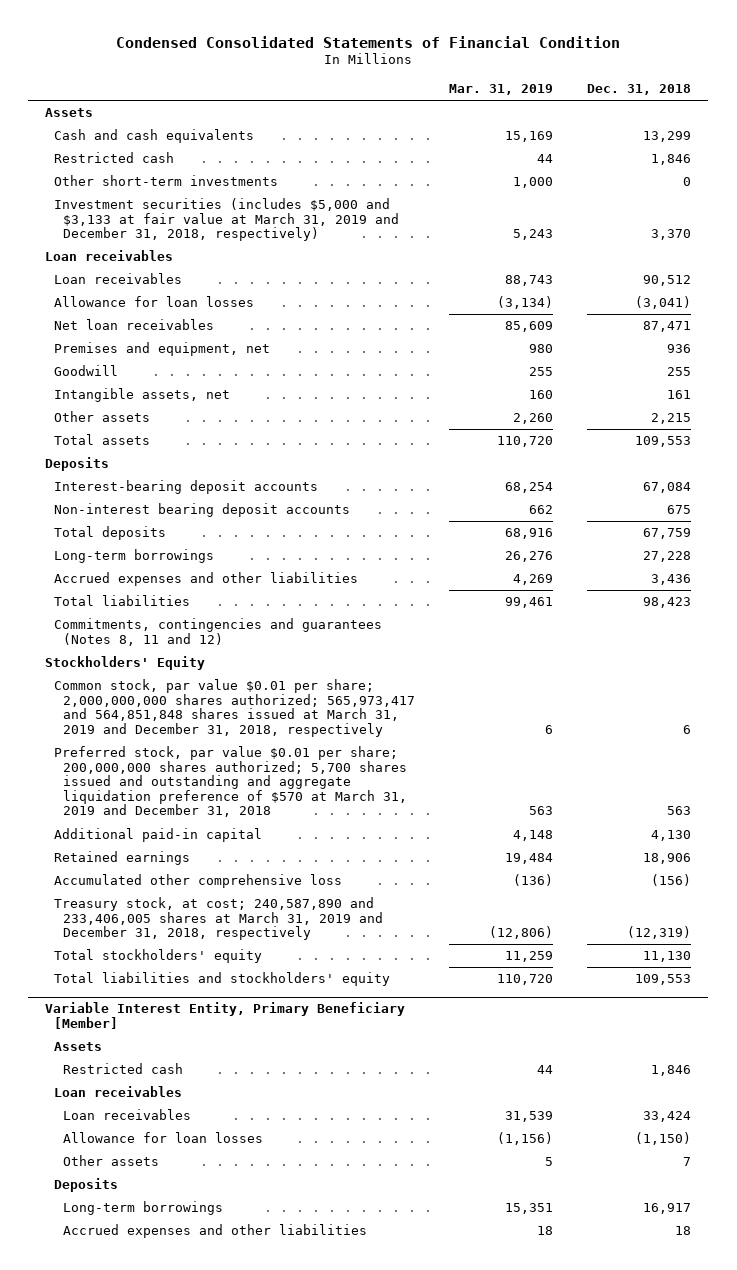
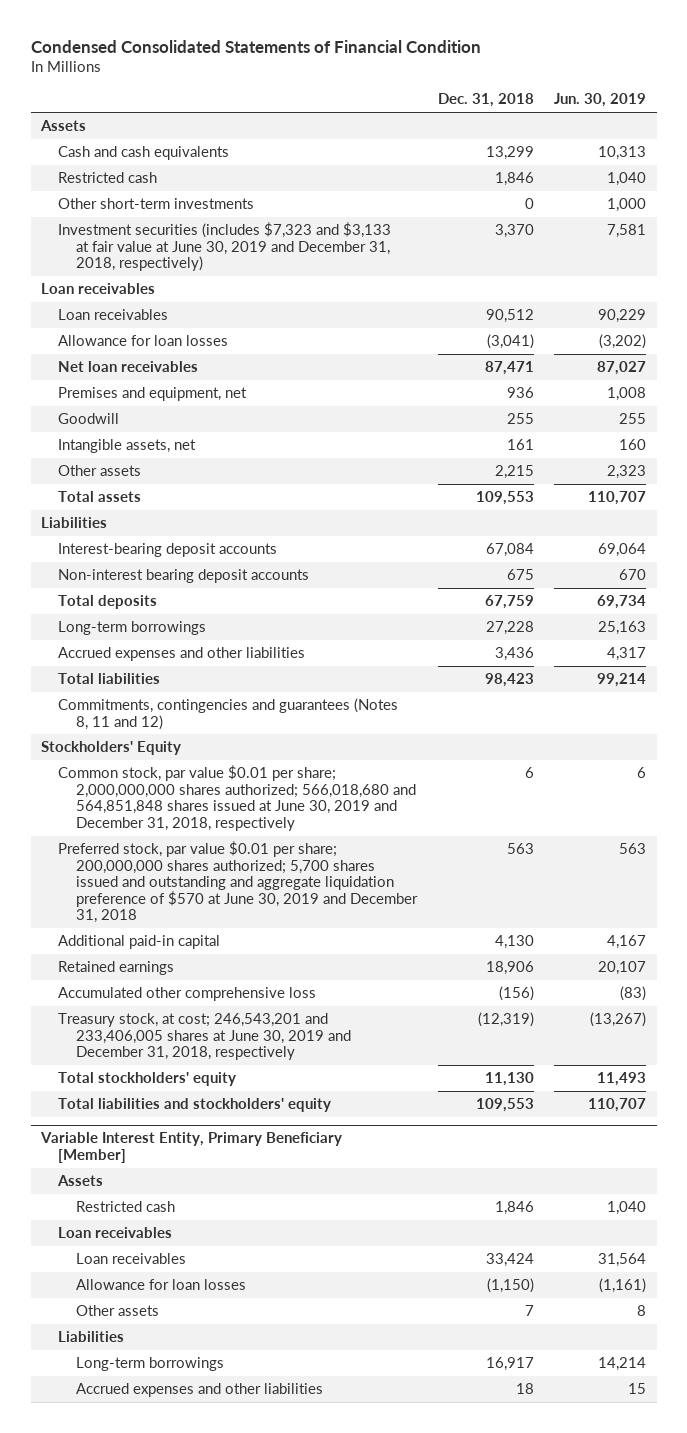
[449,84,554,96] Mar. 31, 2019 -> none
none -> [554,93,647,108] Jun. 30, 2019
[54,198,400,242] Investment securities (includes $5,000 and $3,133 at fair value at March 31, 2019 and December 31, 2018, respectively) -> [58,222,392,272] Investment securities (includes $7,323 and $3,133 at fair value at June 30, 2019 and December 31, 2018, respectively)
[45,457,110,472] Deposits -> none
none -> [40,517,107,529] Liabilities
[54,679,416,737] Common stock, par value $0.01 per share; 2,000,000,000 shares authorized; 565,973,417 and 564,851,848 shares issued at March 31, 2019 and December 31, 2018, respectively -> [58,765,416,831] Common stock, par value $0.01 per share; 2,000,000,000 shares authorized; 566,018,680 and 564,851,848 shares issued at June 30, 2019 and December 31, 2018, respectively
[54,746,408,818] Preferred stock, par value $0.01 per share; 200,000,000 shares authorized; 5,700 shares issued and outstanding and aggregate liquidation preference of $570 at March 31, 2019 and December 31, 2018 -> [58,841,418,924] Preferred stock, par value $0.01 per share; 200,000,000 shares authorized; 5,700 shares issued and outstanding and aggregate liquidation preference of $570 at June 30, 2019 and December 31, 2018
[54,897,384,941] Treasury stock, at cost; 240,587,890 and 233,406,005 shares at March 31, 2019 and December 31, 2018, respectively -> [58,1013,351,1061] Treasury stock, at cost; 246,543,201 and 233,406,005 shares at June 30, 2019 and December 31, 2018, respectively
[54,1178,119,1193] Deposits -> none
none -> [58,1331,125,1343] Liabilities

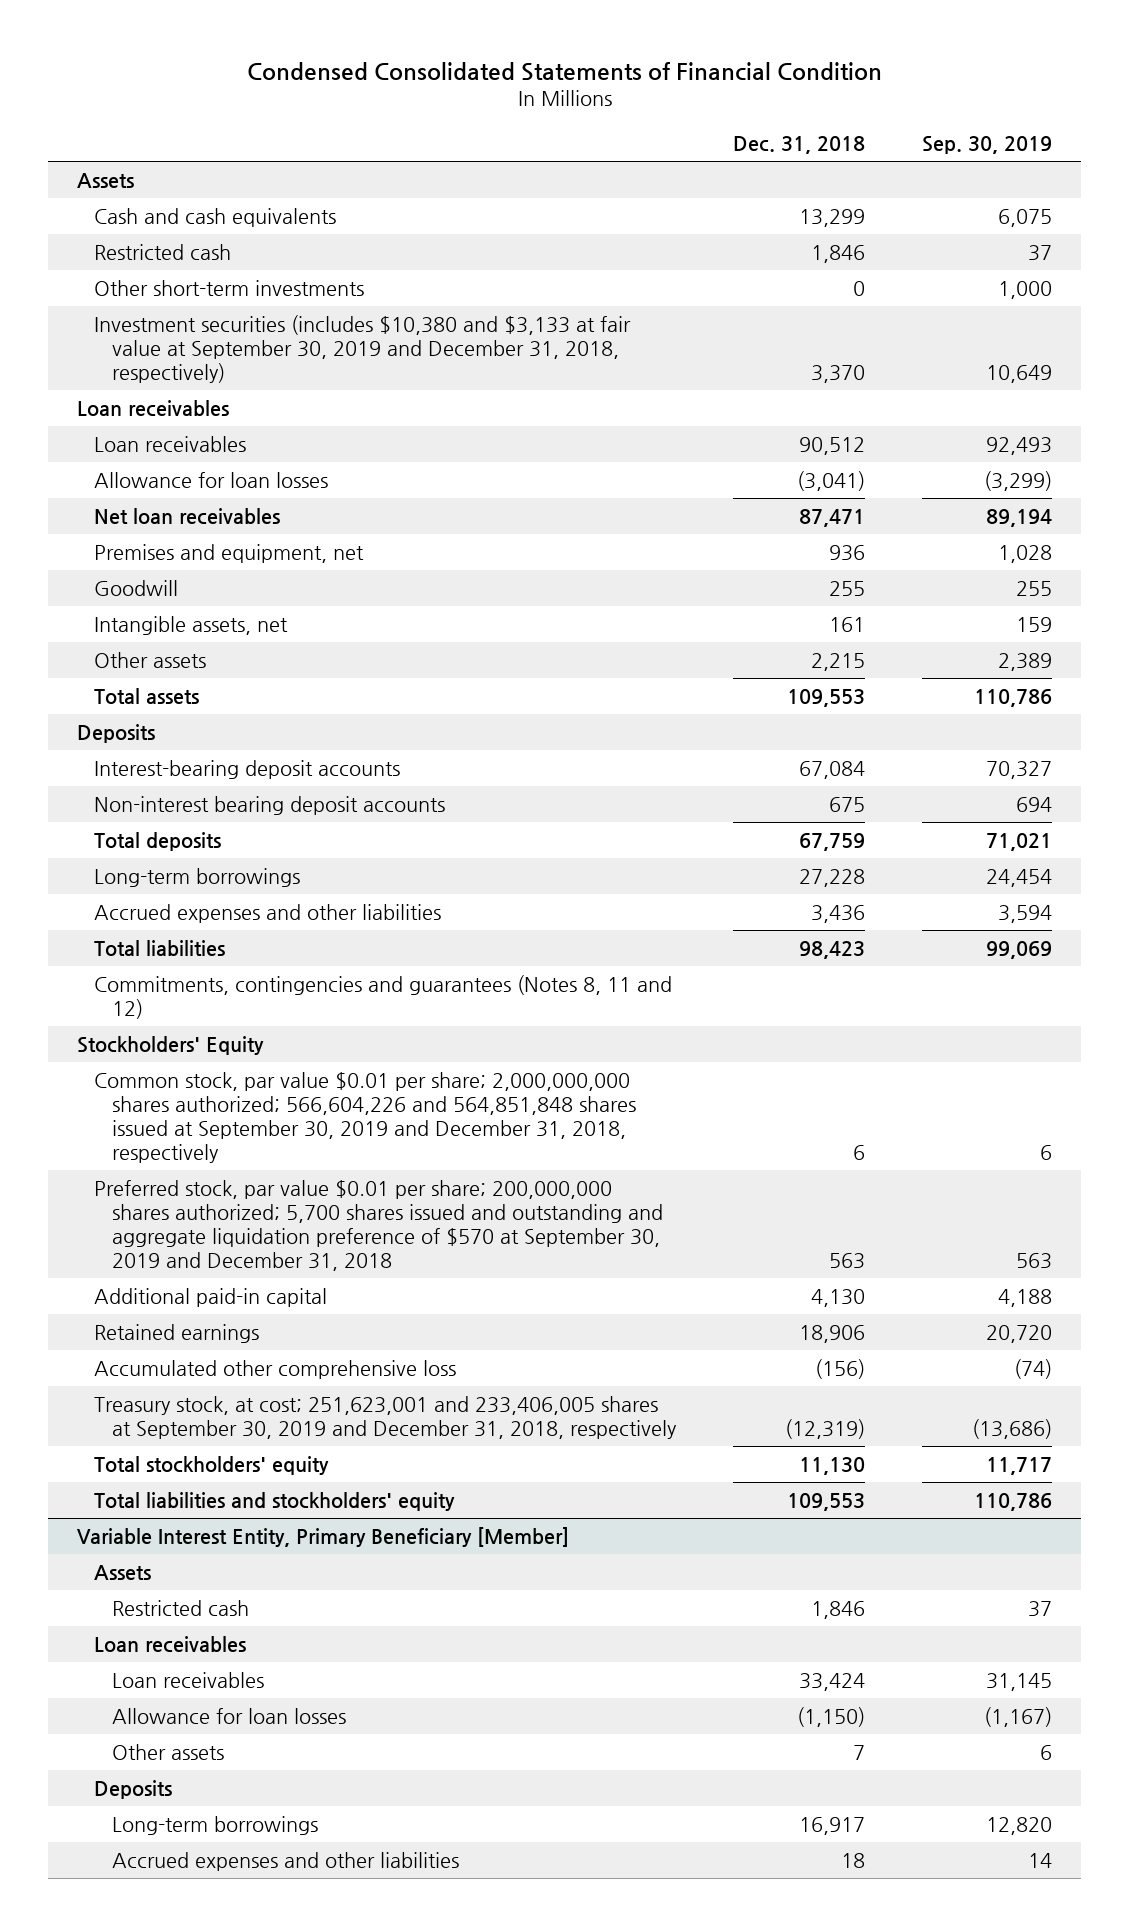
[554,93,647,108] Jun. 30, 2019 -> none
none -> [922,136,1053,155] Sep. 30, 2019
[58,222,392,272] Investment securities (includes $7,323 and $3,133 at fair value at June 30, 2019 and December 31, 2018, respectively) -> [94,314,632,383] Investment securities (includes $10,380 and $3,133 at fair value at September 30, 2019 and December 31, 2018, respectively)
[40,517,107,529] Liabilities -> none
none -> [76,723,155,743] Deposits
[58,765,416,831] Common stock, par value $0.01 per share; 2,000,000,000 shares authorized; 566,018,680 and 564,851,848 shares issued at June 30, 2019 and December 31, 2018, respectively -> [94,1071,636,1163] Common stock, par value $0.01 per share; 2,000,000,000 shares authorized; 566,604,226 and 564,851,848 shares issued at September 30, 2019 and December 31, 2018, respectively
[58,841,418,924] Preferred stock, par value $0.01 per share; 200,000,000 shares authorized; 5,700 shares issued and outstanding and aggregate liquidation preference of $570 at June 30, 2019 and December 31, 2018 -> [94,1179,663,1271] Preferred stock, par value $0.01 per share; 200,000,000 shares authorized; 5,700 shares issued and outstanding and aggregate liquidation preference of $570 at September 30, 2019 and December 31, 2018
[58,1013,351,1061] Treasury stock, at cost; 246,543,201 and 233,406,005 shares at June 30, 2019 and December 31, 2018, respectively -> [94,1395,677,1439] Treasury stock, at cost; 251,623,001 and 233,406,005 shares at September 30, 2019 and December 31, 2018, respectively
[58,1331,125,1343] Liabilities -> none
none -> [94,1779,173,1799] Deposits

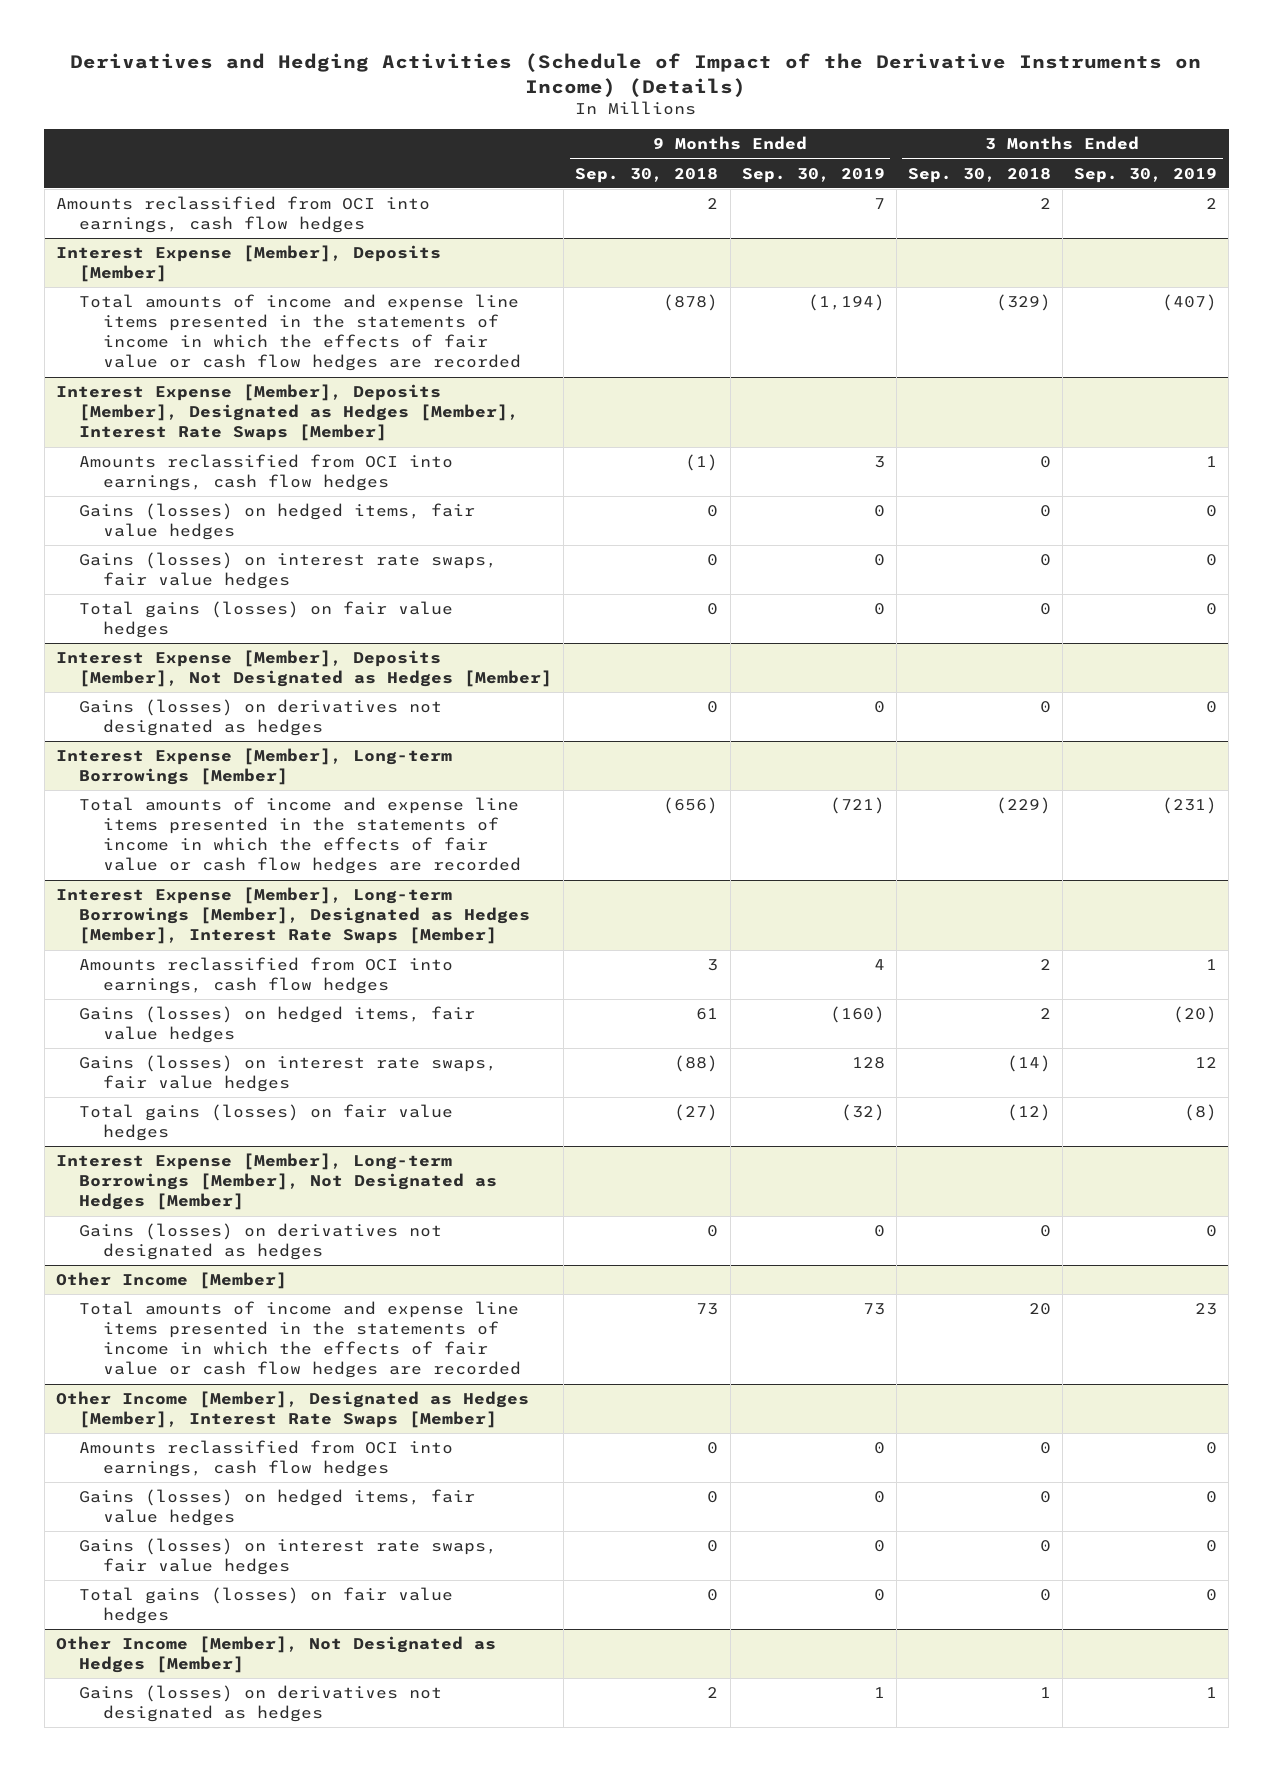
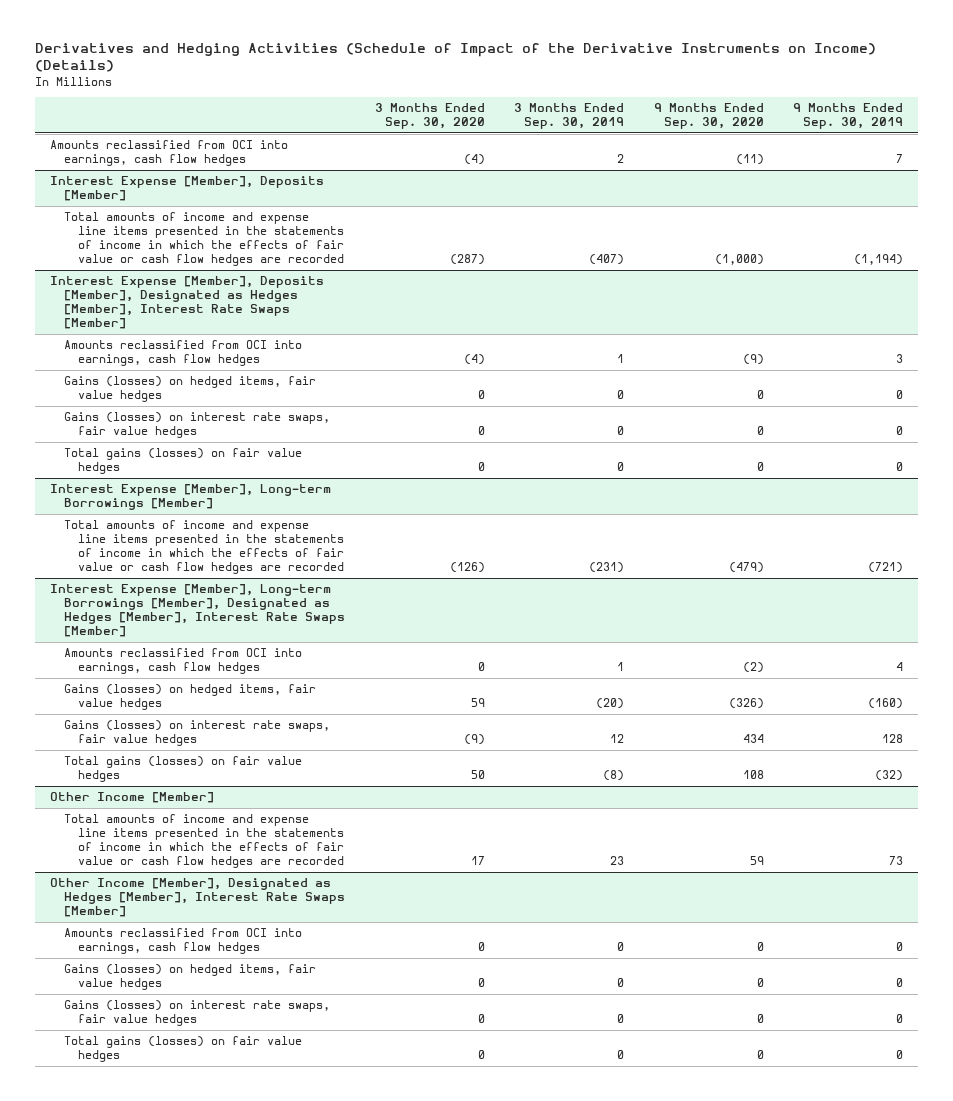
[575,167,719,183] Sep. 30, 2018 -> none
[907,167,1051,183] Sep. 30, 2018 -> none
none -> [374,103,485,130] 3 Months Ended Sep. 30, 2020
none -> [653,103,764,130] 9 Months Ended Sep. 30, 2020
[55,650,553,688] Interest Expense [Member], Deposits [Member], Not Designated as Hedges [Member] -> none
[79,699,443,737] Gains (losses) on derivatives not designated as hedges -> none
[55,1153,498,1211] Interest Expense [Member], Long-term Borrowings [Member], Not Designated as Hedges [Member] -> none
[79,1223,443,1261] Gains (losses) on derivatives not designated as hedges -> none
[55,1636,496,1674] Other Income [Member], Not Designated as Hedges [Member] -> none
[79,1685,443,1723] Gains (losses) on derivatives not designated as hedges -> none

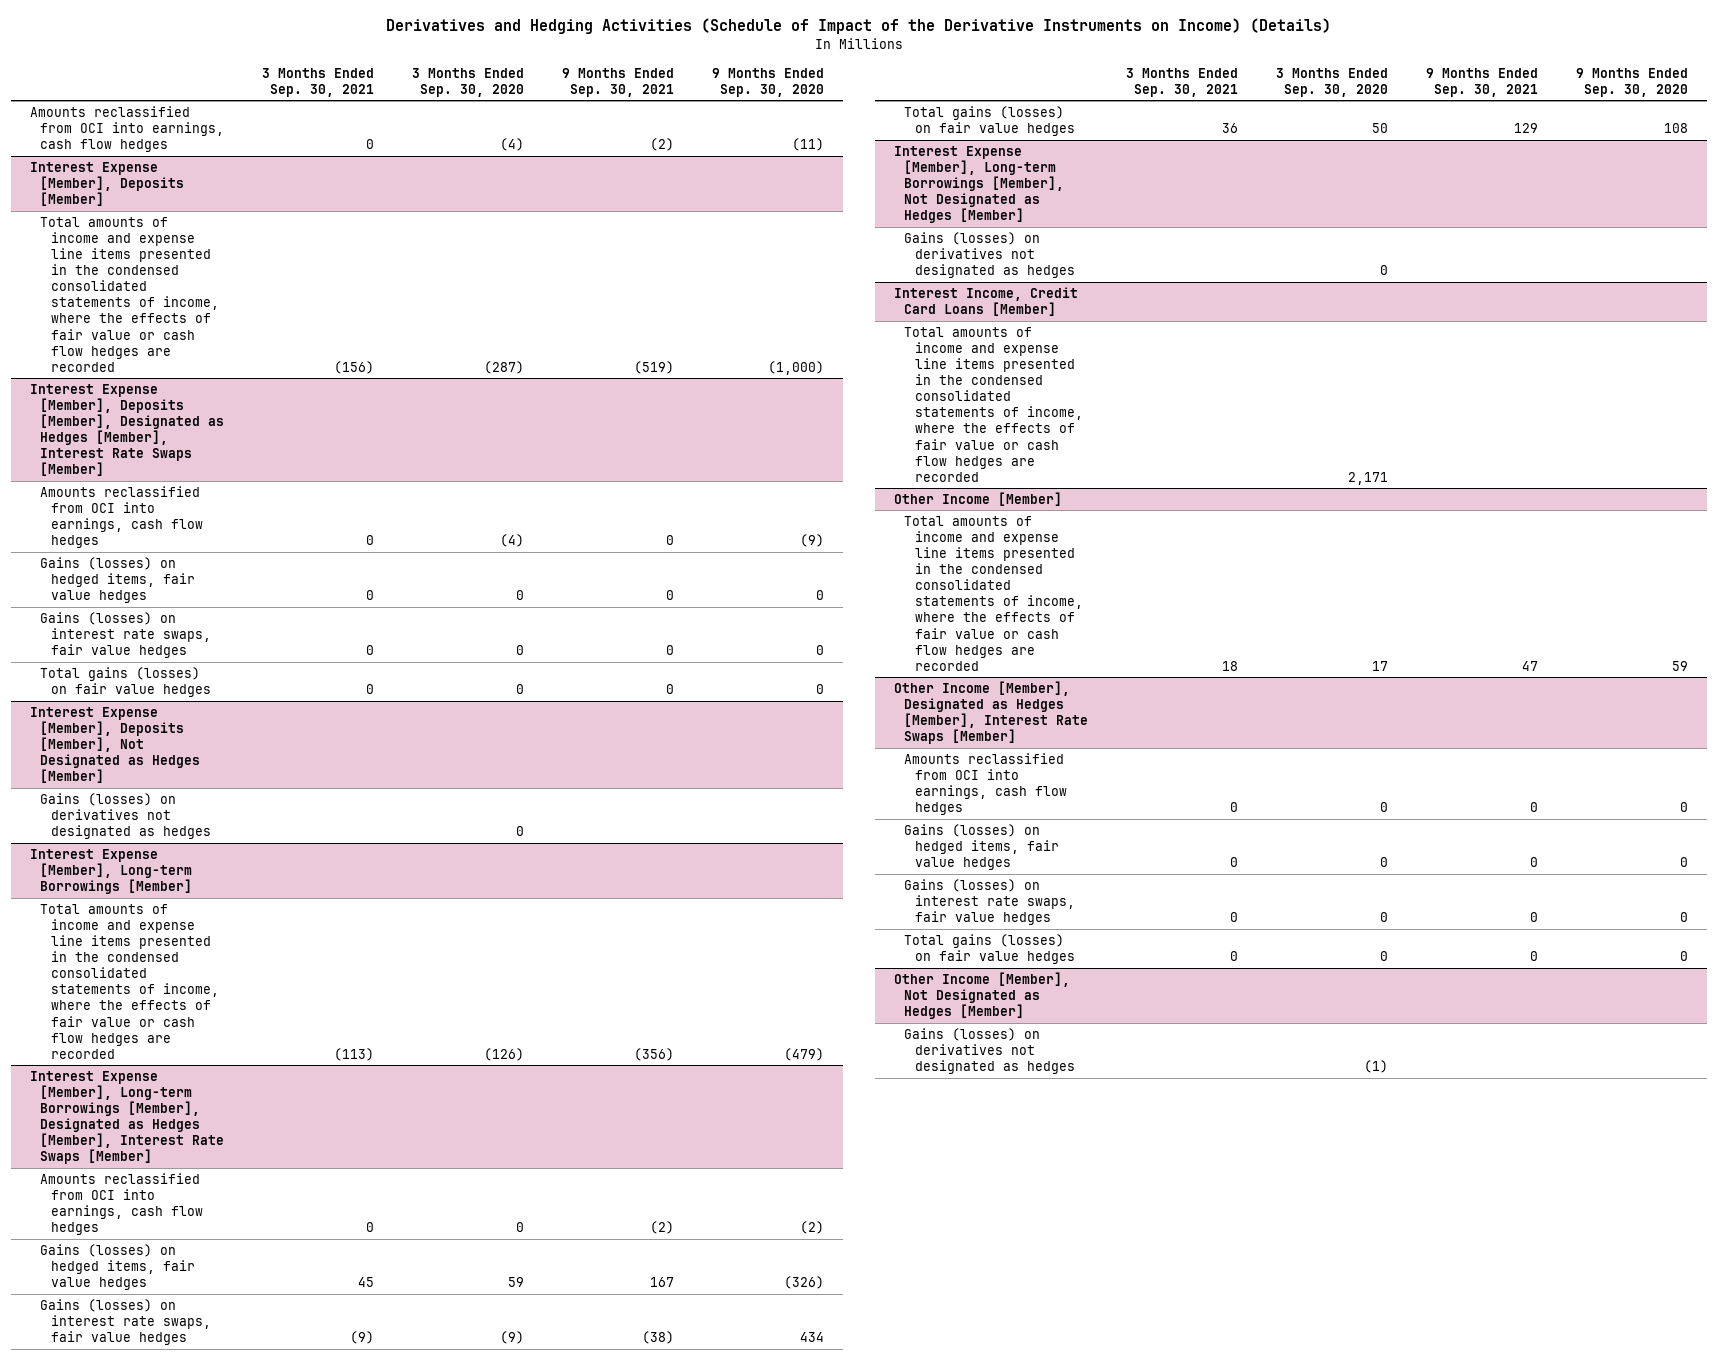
[514,103,625,130] 3 Months Ended Sep. 30, 2019 -> none
[793,103,904,130] 9 Months Ended Sep. 30, 2019 -> none
none -> [262,67,375,97] 3 Months Ended Sep. 30, 2021
none -> [562,67,675,97] 9 Months Ended Sep. 30, 2021
[64,212,345,266] Total amounts of income and expense line items presented in the statements of income in which the effects of fair value or cash flow hedges are recorded -> [40,216,219,372] Total amounts of income and expense line items presented in the condensed consolidated statements of income, where the effects of fair value or cash flow hedges are recorded
none -> [30,706,201,784] Interest Expense [Member], Deposits [Member], Not Designated as Hedges [Member]
none -> [40,792,211,840] Gains (losses) on derivatives not designated as hedges
[64,520,345,574] Total amounts of income and expense line items presented in the statements of income in which the effects of fair value or cash flow hedges are recorded -> [40,903,219,1059] Total amounts of income and expense line items presented in the condensed consolidated statements of income, where the effects of fair value or cash flow hedges are recorded
none -> [894,145,1065,224] Interest Expense [Member], Long-term Borrowings [Member], Not Designated as Hedges [Member]
none -> [904,231,1075,279] Gains (losses) on derivatives not designated as hedges
none -> [894,286,1079,317] Interest Income, Credit Card Loans [Member]
none -> [904,326,1083,482] Total amounts of income and expense line items presented in the condensed consolidated statements of income, where the effects of fair value or cash flow hedges are recorded
[64,814,345,868] Total amounts of income and expense line items presented in the statements of income in which the effects of fair value or cash flow hedges are recorded -> [904,515,1083,671] Total amounts of income and expense line items presented in the condensed consolidated statements of income, where the effects of fair value or cash flow hedges are recorded
none -> [894,971,1071,1020] Other Income [Member], Not Designated as Hedges [Member]
none -> [904,1027,1075,1075] Gains (losses) on derivatives not designated as hedges

